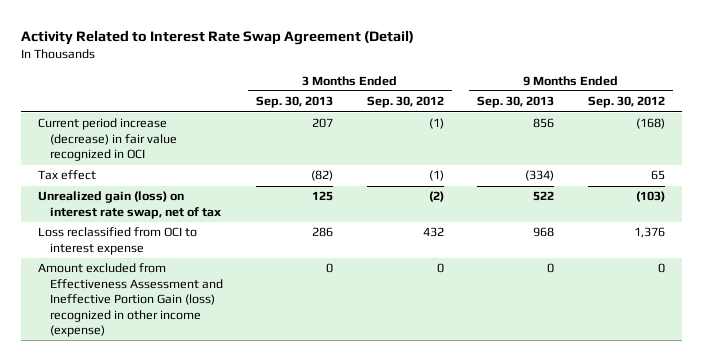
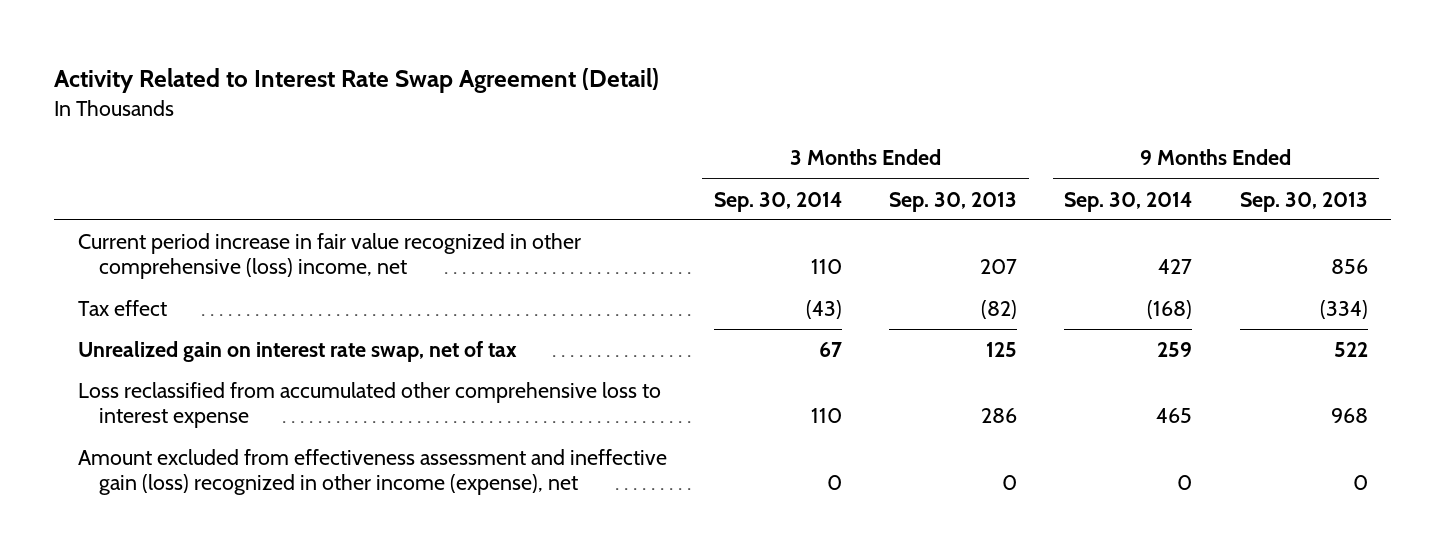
[366,96,444,109] Sep. 30, 2012 -> none
[587,96,665,109] Sep. 30, 2012 -> none
none -> [714,191,843,212] Sep. 30, 2014
none -> [1064,191,1193,212] Sep. 30, 2014
[37,118,177,162] Current period increase (decrease) in fair value recognized in OCI -> [78,233,582,280] Current period increase in fair value recognized in other comprehensive (loss) income, net
[37,191,221,219] Unrealized gain (loss) on interest rate swap, net of tax -> [78,341,518,363] Unrealized gain on interest rate swap, net of tax
[37,227,197,255] Loss reclassified from OCI to interest expense -> [78,382,662,429] Loss reclassified from accumulated other comprehensive loss to interest expense
[37,263,223,338] Amount excluded from Effectiveness Assessment and Ineffective Portion Gain (loss) recognized in other income (expense) -> [78,449,668,496] Amount excluded from effectiveness assessment and ineffective gain (loss) recognized in other income (expense), net

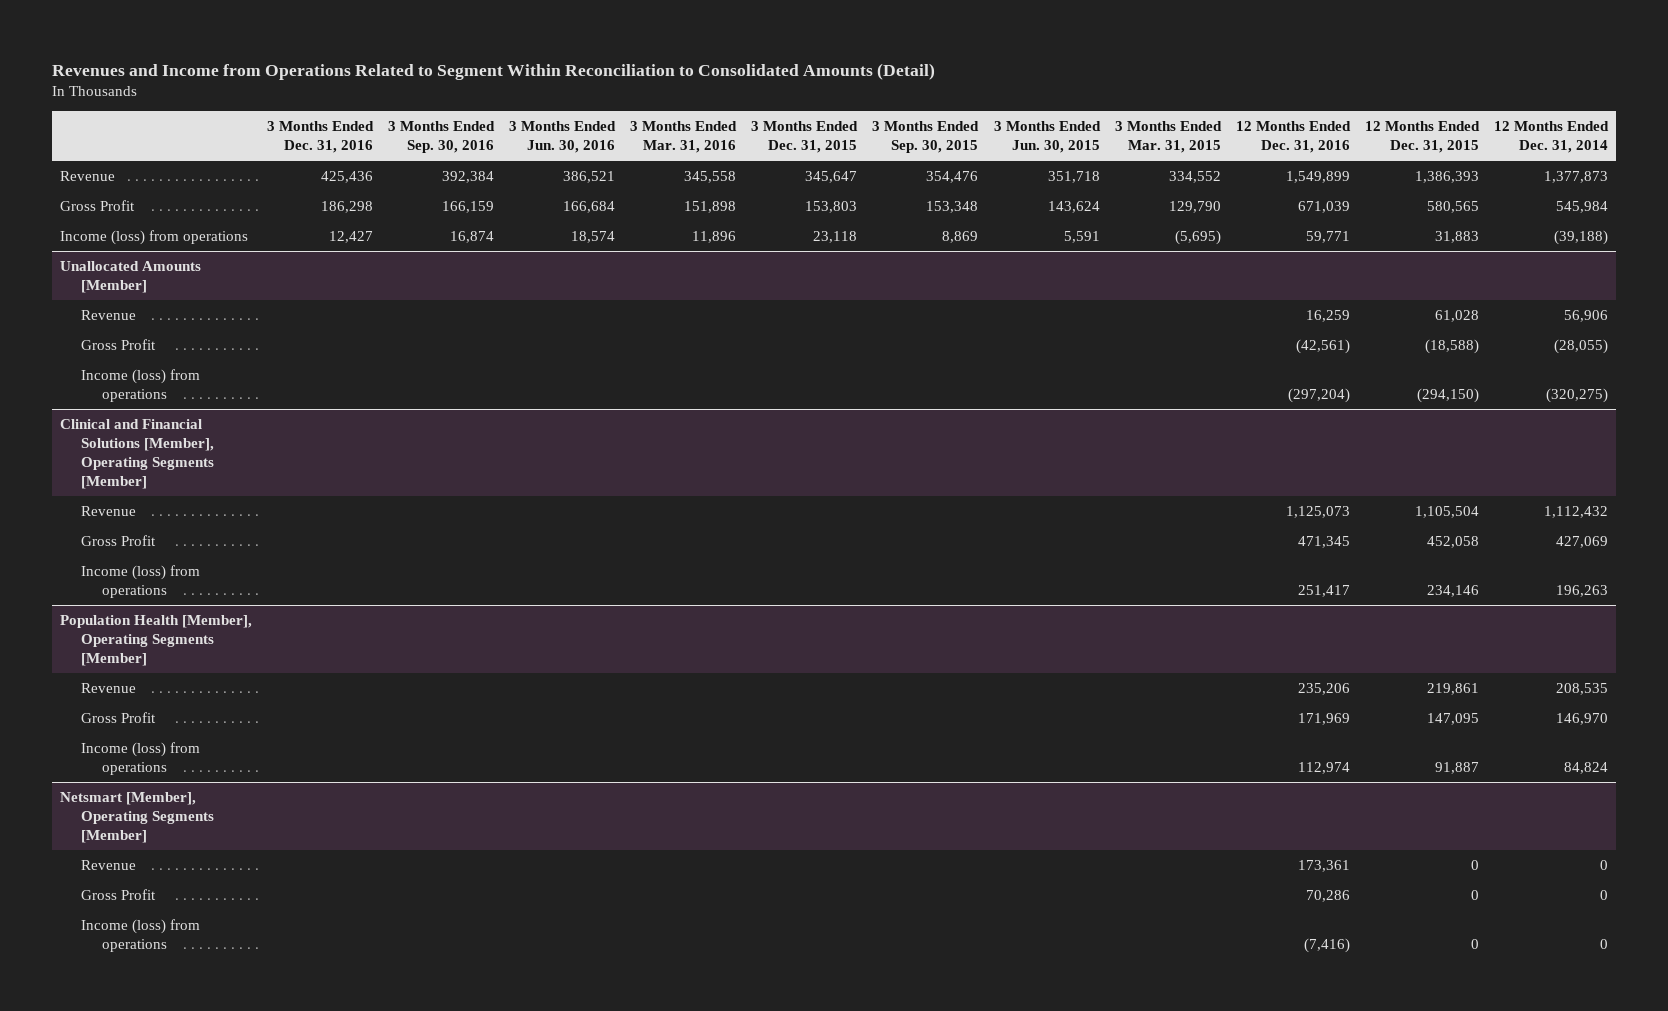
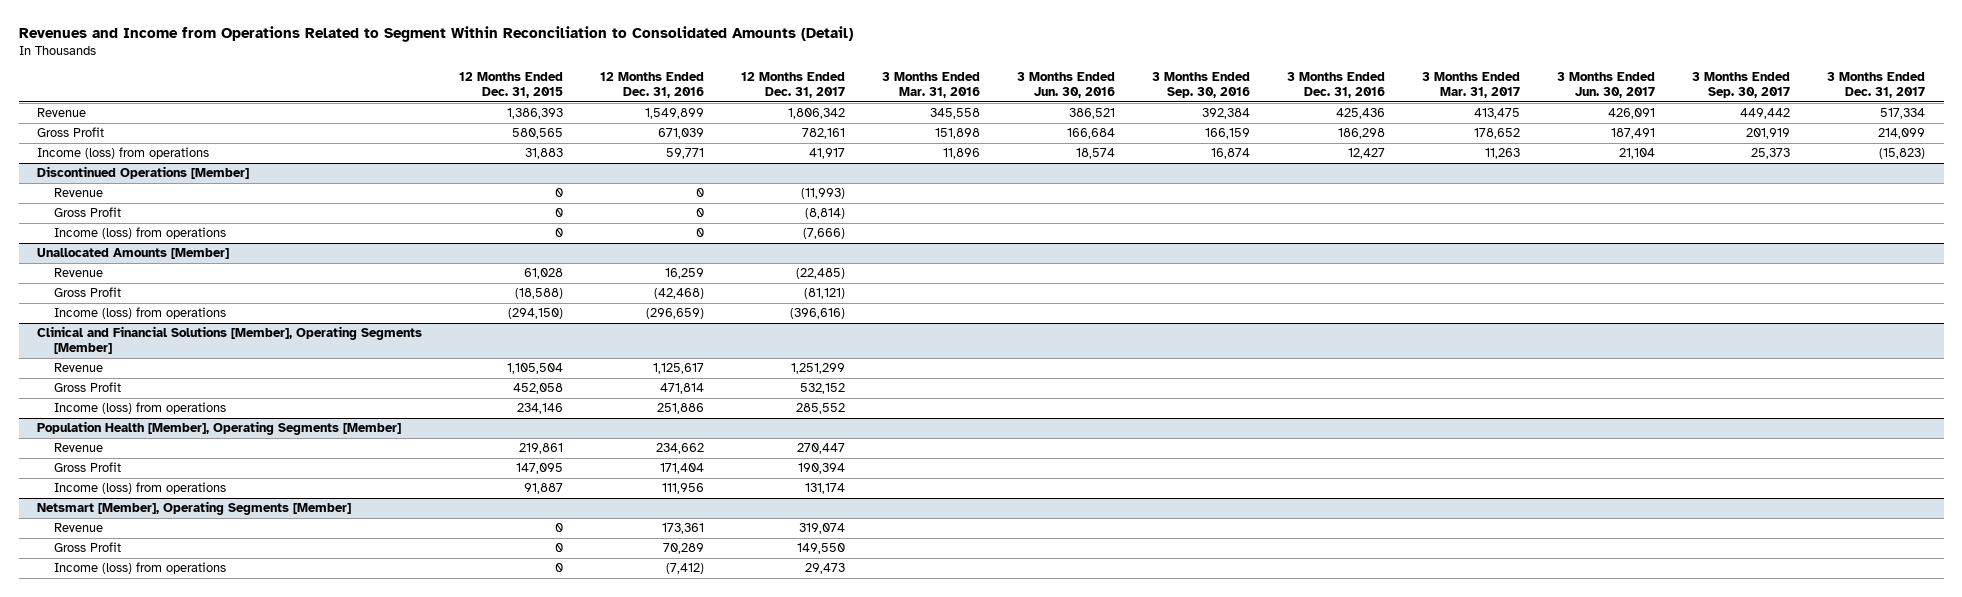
[751,121,859,154] 3 Months Ended Dec. 31, 2015 -> none
[872,121,980,154] 3 Months Ended Sep. 30, 2015 -> none
[993,121,1101,154] 3 Months Ended Jun. 30, 2015 -> none
[1114,121,1222,154] 3 Months Ended Mar. 31, 2015 -> none
[1494,121,1610,154] 12 Months Ended Dec. 31, 2014 -> none
none -> [741,72,846,99] 12 Months Ended Dec. 31, 2017
none -> [1422,72,1521,99] 3 Months Ended Mar. 31, 2017
none -> [1557,72,1656,99] 3 Months Ended Jun. 30, 2017
none -> [1692,72,1791,99] 3 Months Ended Sep. 30, 2017
none -> [1827,72,1926,99] 3 Months Ended Dec. 31, 2017
none -> [37,166,250,180] Discontinued Operations [Member]
none -> [53,188,103,198] Revenue
none -> [53,207,121,218] Gross Profit
none -> [53,227,226,240] Income (loss) from operations
[1295,339,1350,355] (42,561) -> [654,288,705,300] (42,468)
[1287,387,1350,403] (297,204) -> [646,308,705,320] (296,659)
[1285,506,1350,519] 1,125,073 -> [653,363,705,375] 1,125,617
[1297,536,1350,549] 471,345 -> [660,383,705,395] 471,814
[1297,584,1350,597] 251,417 -> [657,403,705,415] 251,886
[1297,683,1350,696] 235,206 -> [656,443,705,455] 234,662
[1297,713,1350,726] 171,969 -> [660,463,705,475] 171,404
[1297,761,1350,774] 112,974 -> [662,483,705,495] 111,956
[1305,890,1350,903] 70,286 -> [663,543,705,555] 70,289
[1303,937,1350,953] (7,416) -> [666,563,705,575] (7,412)

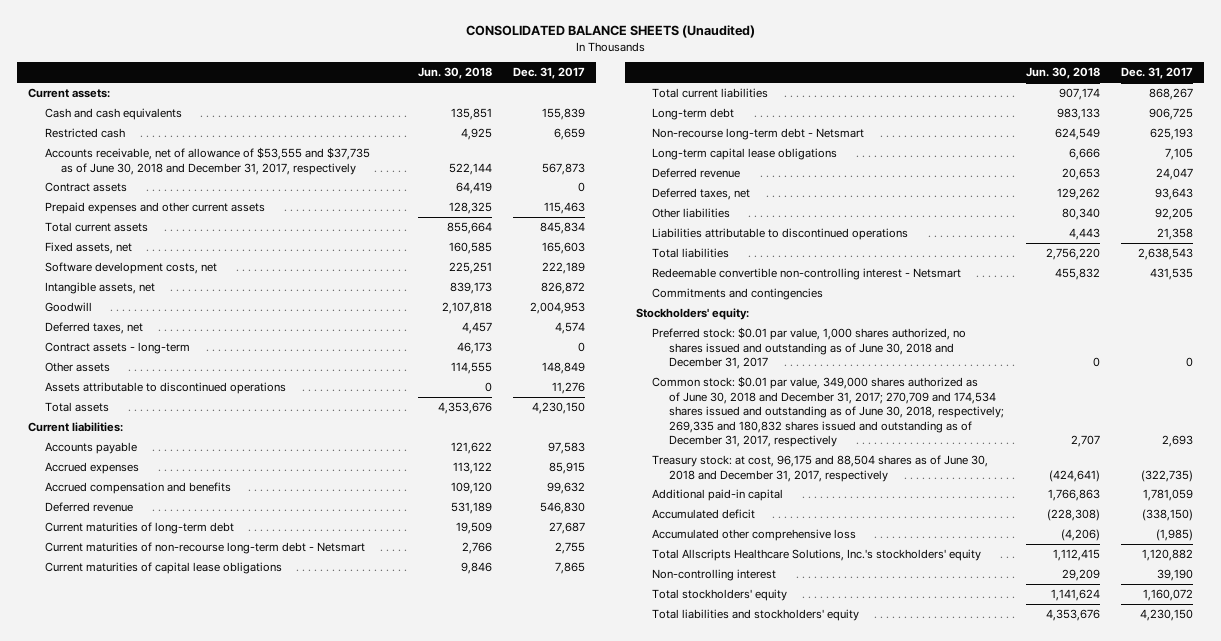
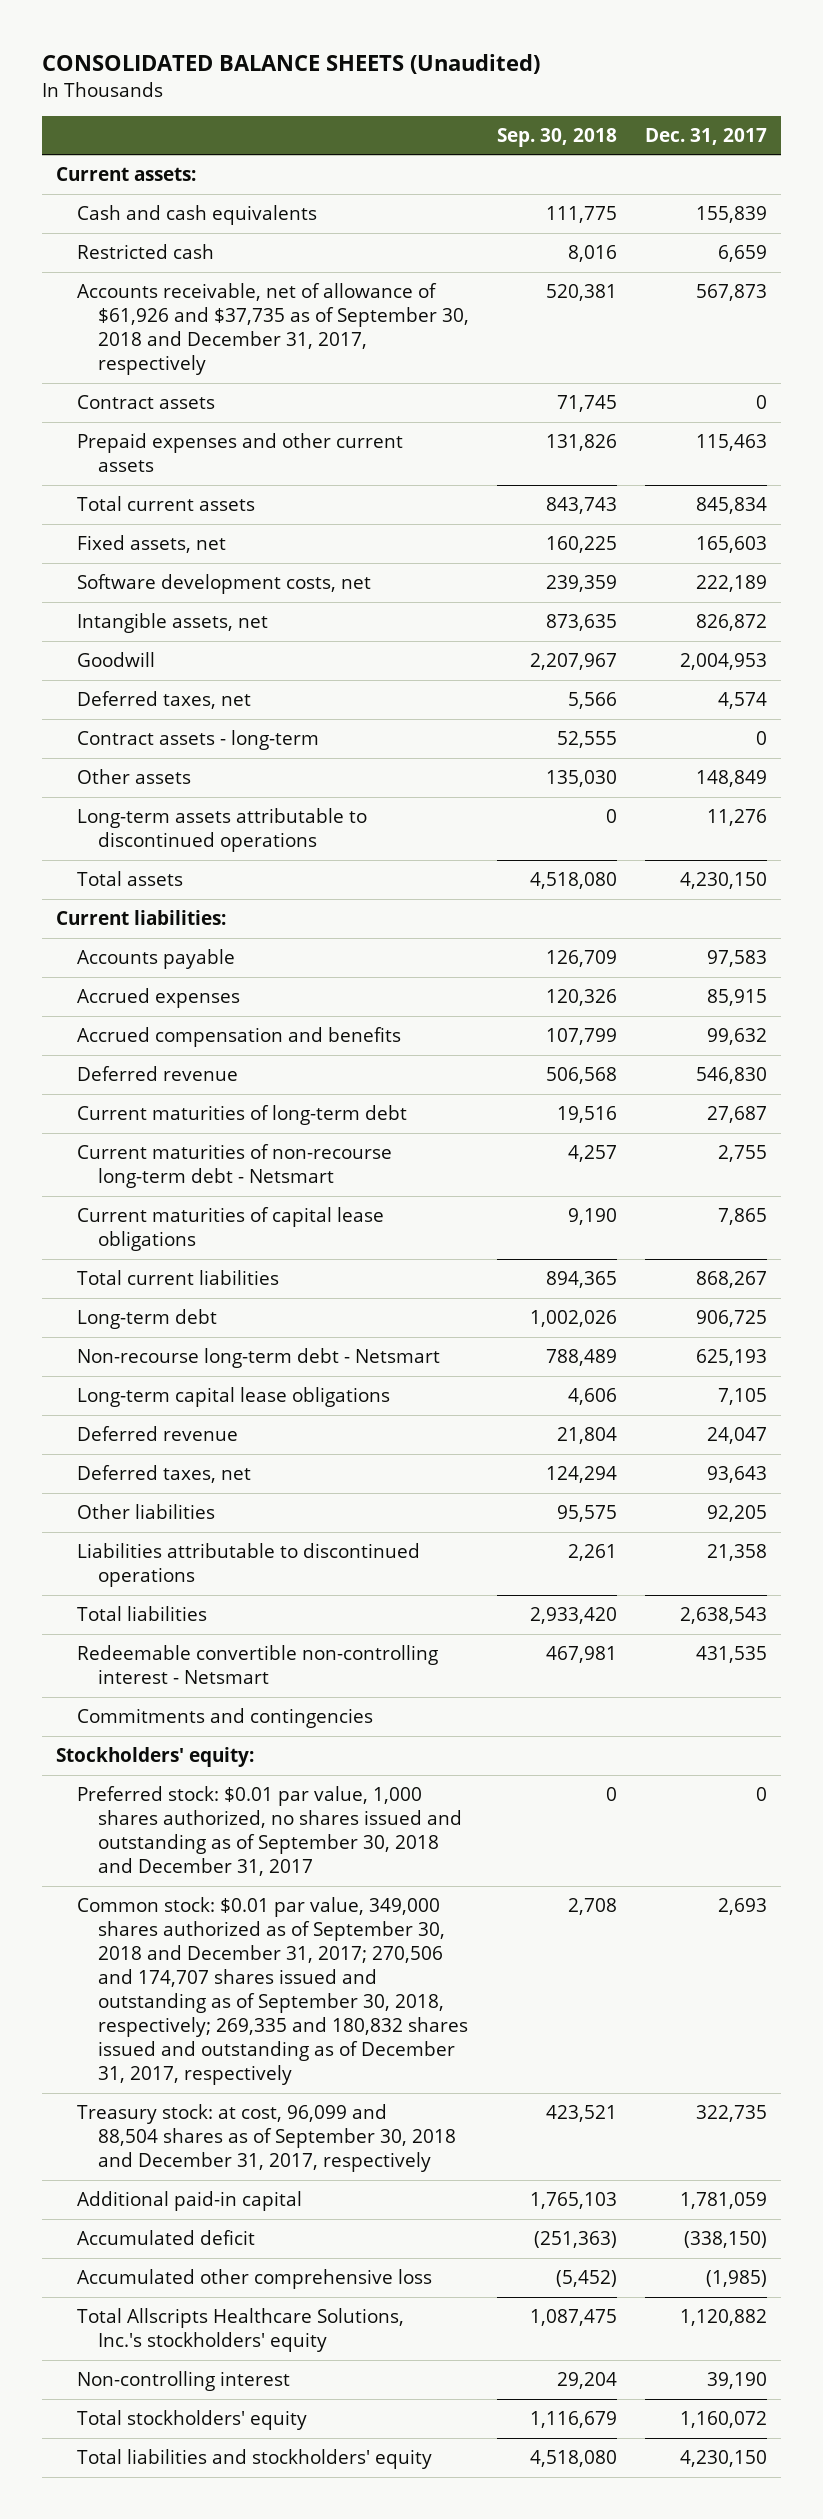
[417,67,492,80] Jun. 30, 2018 -> none
none -> [496,127,617,147] Sep. 30, 2018
[44,146,370,175] Accounts receivable, net of allowance of $53,555 and $37,735 as of June 30, 2018 and December 31, 2017, respectively -> [77,283,469,375] Accounts receivable, net of allowance of $61,926 and $37,735 as of September 30, 2018 and December 31, 2017, respectively
[44,381,286,394] Assets attributable to discontinued operations -> [77,808,368,853] Long-term assets attributable to discontinued operations
[652,326,967,370] Preferred stock: $0.01 par value, 1,000 shares authorized, no shares issued and outstanding as of June 30, 2018 and December 31, 2017 -> [77,1786,462,1876] Preferred stock: $0.01 par value, 1,000 shares authorized, no shares issued and outstanding as of September 30, 2018 and December 31, 2017
[652,375,1005,448] Common stock: $0.01 par value, 349,000 shares authorized as of June 30, 2018 and December 31, 2017; 270,709 and 174,534 shares issued and outstanding as of June 30, 2018, respectively; 269,335 and 180,832 shares issued and outstanding as of December 31, 2017, respectively -> [77,1897,468,2085] Common stock: $0.01 par value, 349,000 shares authorized as of September 30, 2018 and December 31, 2017; 270,506 and 174,707 shares issued and outstanding as of September 30, 2018, respectively; 269,335 and 180,832 shares issued and outstanding as of December 31, 2017, respectively
[652,454,989,482] Treasury stock: at cost, 96,175 and 88,504 shares as of June 30, 2018 and December 31, 2017, respectively -> [77,2104,456,2172] Treasury stock: at cost, 96,099 and 88,504 shares as of September 30, 2018 and December 31, 2017, respectively
[1141,469,1194,482] (322,735) -> [696,2105,768,2123] 322,735

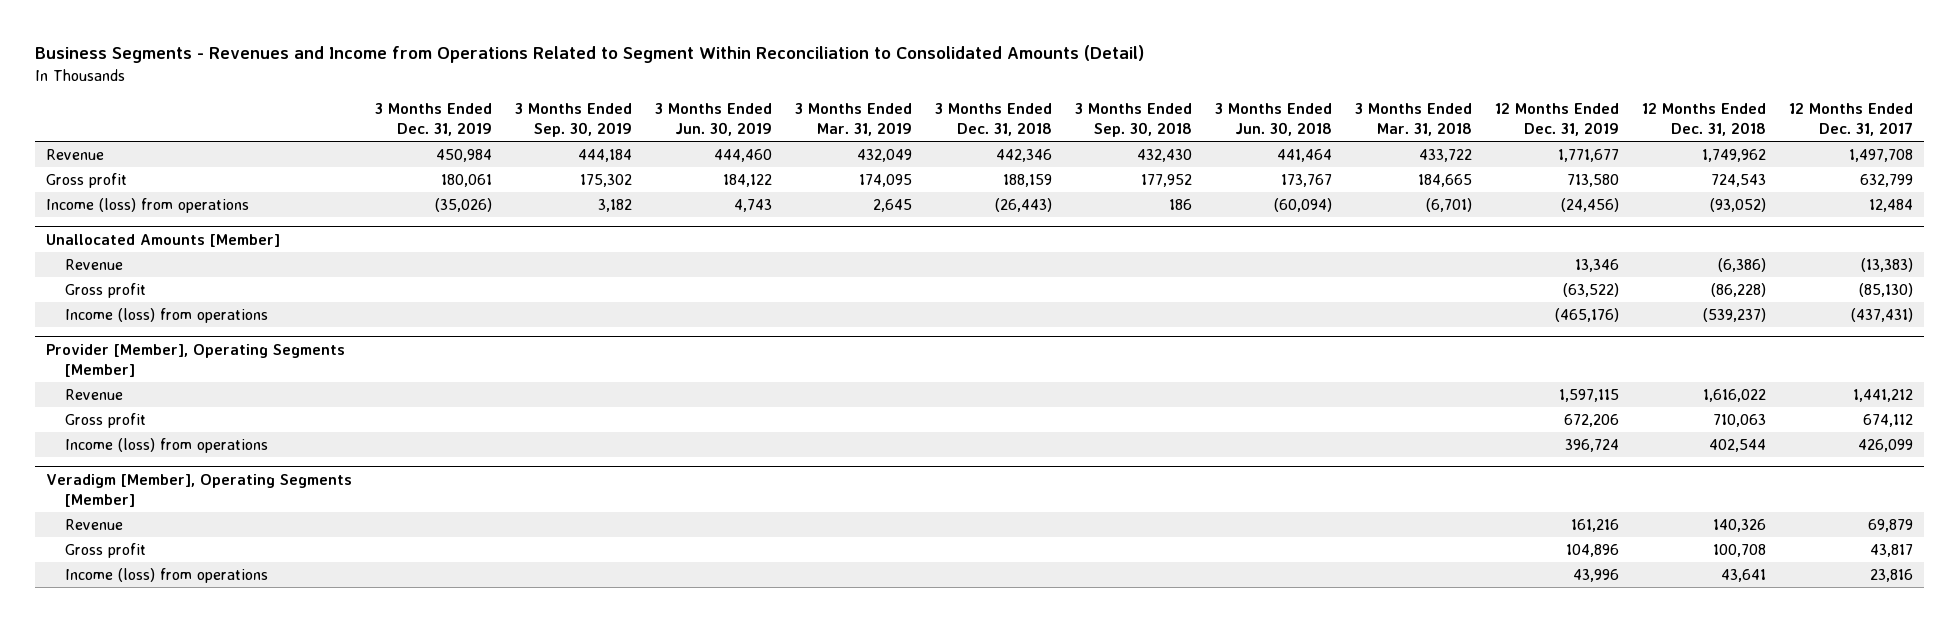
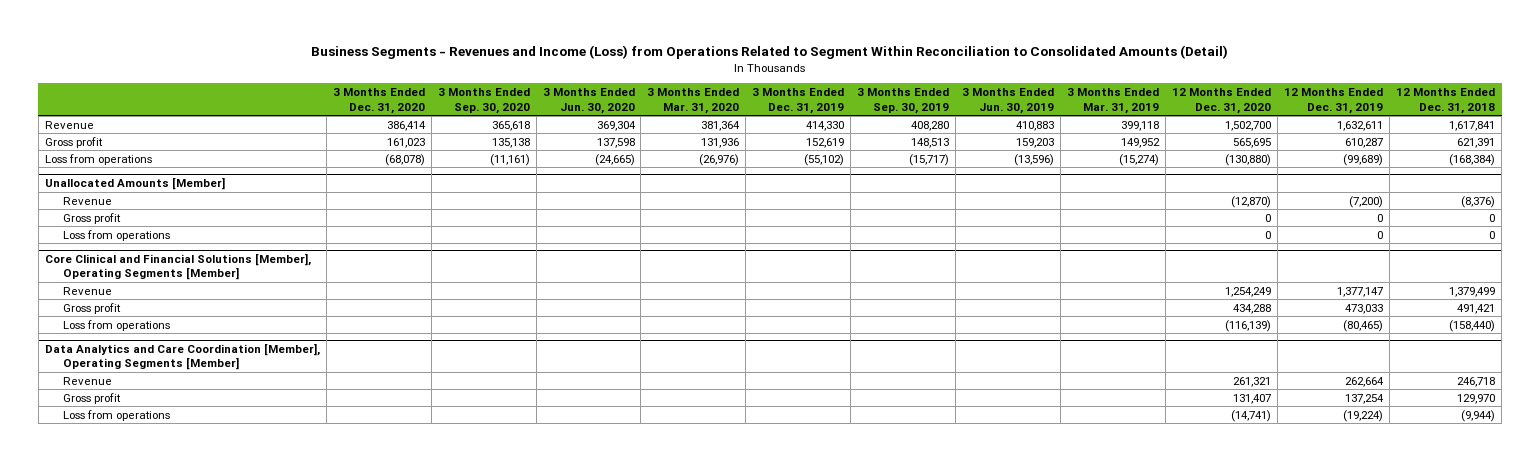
[34,45,1144,64] Business Segments - Revenues and Income from Operations Related to Segment Within Reconciliation to Consolidated Amounts (Detail) -> [310,45,1228,60] Business Segments - Revenues and Income (Loss) from Operations Related to Segment Within Reconciliation to Consolidated Amounts (Detail)
[935,103,1053,137] 3 Months Ended Dec. 31, 2018 -> none
[1075,103,1193,138] 3 Months Ended Sep. 30, 2018 -> none
[1215,103,1333,137] 3 Months Ended Jun. 30, 2018 -> none
[1355,103,1473,137] 3 Months Ended Mar. 31, 2018 -> none
[1788,103,1913,137] 12 Months Ended Dec. 31, 2017 -> none
none -> [332,88,425,114] 3 Months Ended Dec. 31, 2020
none -> [437,88,530,114] 3 Months Ended Sep. 30, 2020
none -> [542,88,635,114] 3 Months Ended Jun. 30, 2020
none -> [647,88,740,114] 3 Months Ended Mar. 31, 2020
none -> [1172,88,1272,114] 12 Months Ended Dec. 31, 2020
[436,149,493,163] 450,984 -> [806,120,845,131] 414,330
[578,149,633,163] 444,184 -> [911,120,950,131] 408,280
[714,149,773,163] 444,460 -> [1016,120,1055,131] 410,883
[857,149,913,163] 432,049 -> [1121,120,1160,131] 399,118
[1558,149,1620,163] 1,771,677 -> [1337,120,1384,131] 1,632,611
[1702,149,1767,163] 1,749,962 -> [1449,120,1496,131] 1,617,841
[441,174,493,188] 180,061 -> [806,137,845,148] 152,619
[580,174,633,188] 175,302 -> [911,137,950,148] 148,513
[723,174,773,188] 184,122 -> [1016,137,1055,148] 159,203
[859,174,913,188] 174,095 -> [1121,137,1161,148] 149,952
[1567,174,1620,188] 713,580 -> [1345,137,1384,148] 610,287
[1711,174,1767,188] 724,543 -> [1457,137,1496,148] 621,391
[46,198,250,214] Income (loss) from operations -> [44,153,152,165] Loss from operations
[435,198,493,213] (35,026) -> [804,153,845,166] (55,102)
[598,199,633,213] 3,182 -> [909,153,950,166] (15,717)
[734,199,773,213] 4,743 -> [1014,153,1055,166] (13,596)
[873,199,913,213] 2,645 -> [1119,153,1160,166] (15,274)
[1561,198,1620,213] (24,456) -> [1343,153,1384,166] (99,689)
[1710,198,1767,213] (93,052) -> [1449,153,1496,166] (168,384)
[46,343,346,377] Provider [Member], Operating Segments [Member] -> none
[46,473,353,507] Veradigm [Member], Operating Segments [Member] -> none
[1575,259,1620,273] 13,346 -> [1349,195,1384,208] (7,200)
[1718,258,1767,273] (6,386) -> [1461,195,1496,208] (8,376)
[1563,283,1620,298] (63,522) -> [1377,213,1384,222] 0
[1711,283,1767,298] (86,228) -> [1489,213,1496,222] 0
[65,308,269,324] Income (loss) from operations -> [62,229,170,241] Loss from operations
[1555,308,1620,323] (465,176) -> [1377,230,1384,239] 0
[1703,308,1767,323] (539,237) -> [1489,230,1496,239] 0
none -> [44,253,311,281] Core Clinical and Financial Solutions [Member], Operating Segments [Member]
[1559,389,1620,403] 1,597,115 -> [1337,286,1384,297] 1,377,147
[1703,389,1767,403] 1,616,022 -> [1449,286,1496,297] 1,379,499
[1564,414,1620,428] 672,206 -> [1345,303,1384,314] 473,033
[1713,414,1767,428] 710,063 -> [1457,303,1496,314] 491,421
[65,438,269,454] Income (loss) from operations -> [62,319,170,331] Loss from operations
[1565,439,1620,453] 396,724 -> [1343,319,1384,332] (80,465)
[1709,439,1767,453] 402,544 -> [1449,319,1496,332] (158,440)
none -> [44,343,320,371] Data Analytics and Care Coordination [Member], Operating Segments [Member]
[1571,519,1620,533] 161,216 -> [1345,376,1385,387] 262,664
[1713,519,1767,533] 140,326 -> [1457,376,1496,387] 246,718
[1566,544,1620,558] 104,896 -> [1345,393,1385,404] 137,254
[1713,544,1767,558] 100,708 -> [1457,393,1496,404] 129,970
[65,568,269,584] Income (loss) from operations -> [62,409,170,421] Loss from operations
[1573,569,1620,583] 43,996 -> [1343,409,1384,422] (19,224)
[1721,569,1767,583] 43,641 -> [1461,409,1496,422] (9,944)

